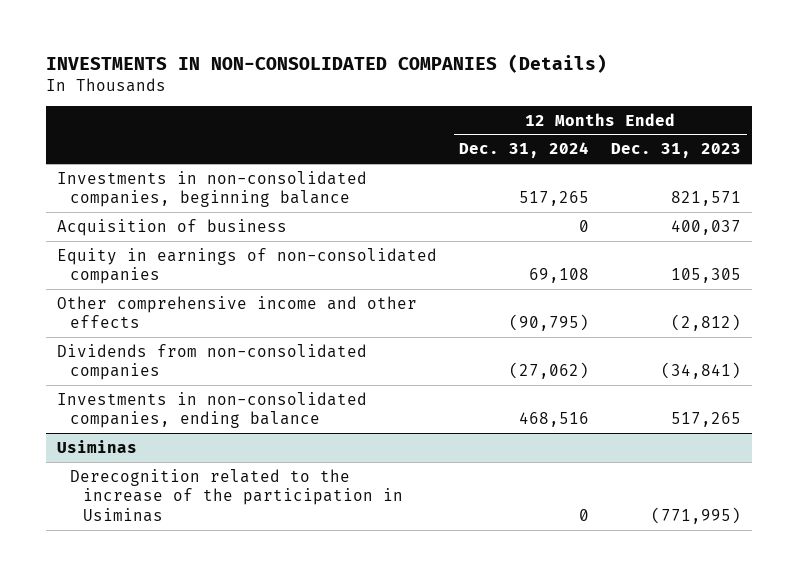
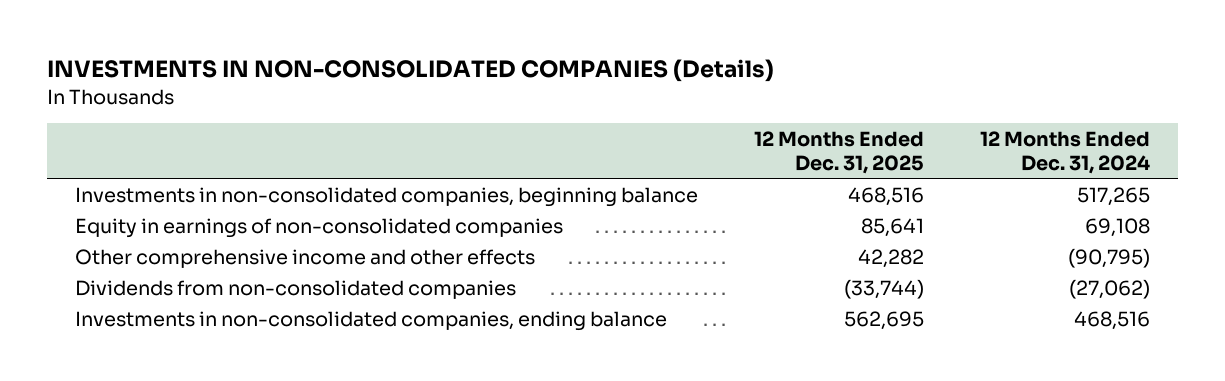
[611,143,742,159] Dec. 31, 2023 -> none
none -> [753,130,924,174] 12 Months Ended Dec. 31, 2025
[57,218,288,236] Acquisition of business -> none
[57,439,138,453] Usiminas -> none
[70,468,404,523] Derecognition related to the increase of the participation in Usiminas -> none

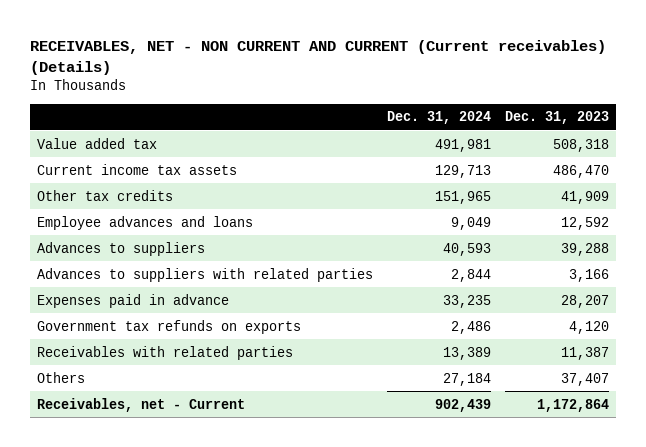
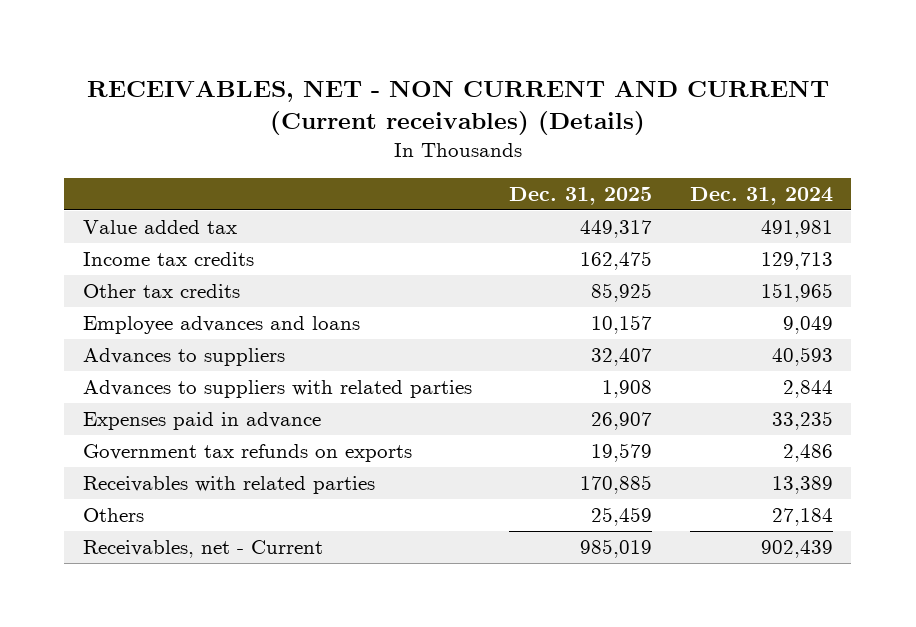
[505,111,610,125] Dec. 31, 2023 -> none
none -> [509,186,653,205] Dec. 31, 2025
[37,163,238,175] Current income tax assets -> [83,252,255,267] Income tax credits

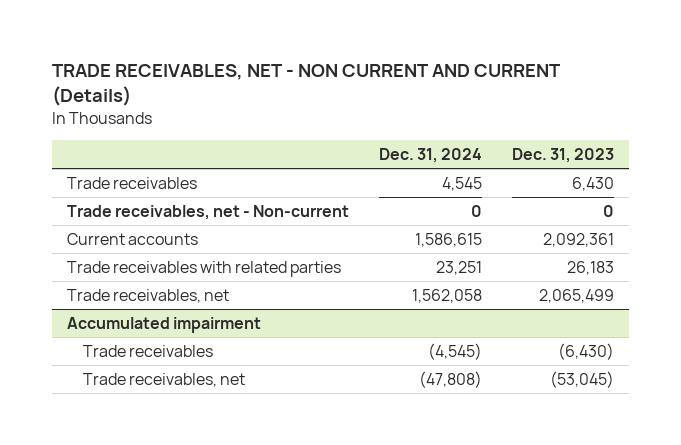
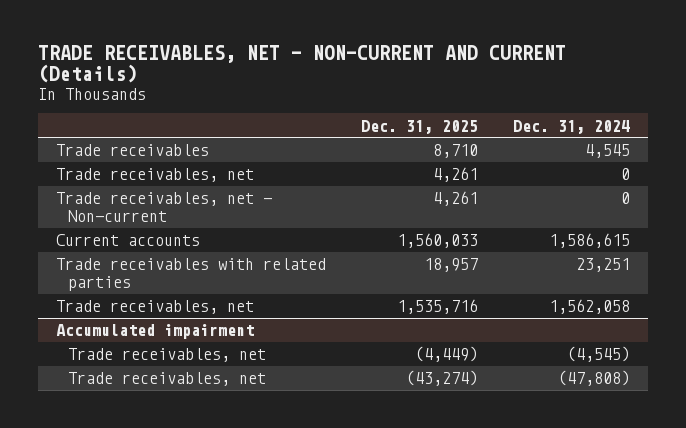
[52,64,562,107] TRADE RECEIVABLES, NET - NON CURRENT AND CURRENT (Details) -> [38,44,567,84] TRADE RECEIVABLES, NET - NON-CURRENT AND CURRENT (Details)
[511,148,614,164] Dec. 31, 2023 -> none
none -> [361,119,479,134] Dec. 31, 2025
none -> [56,168,255,183] Trade receivables, net
[82,344,213,357] Trade receivables -> [67,348,266,363] Trade receivables, net

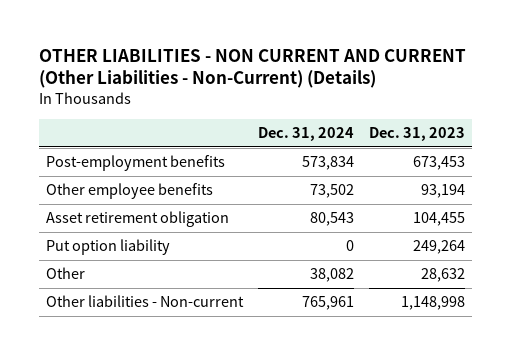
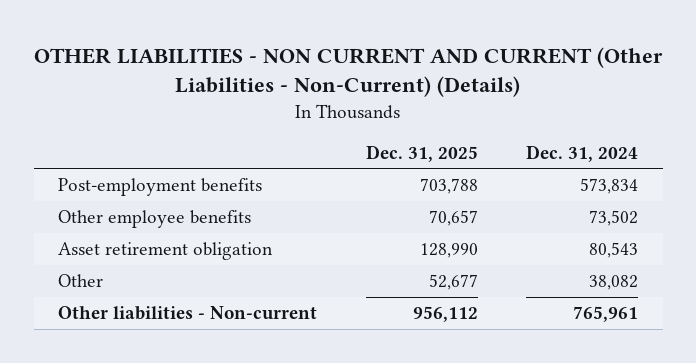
[368,126,465,141] Dec. 31, 2023 -> none
none -> [365,144,478,162] Dec. 31, 2025
[46,239,171,256] Put option liability -> none

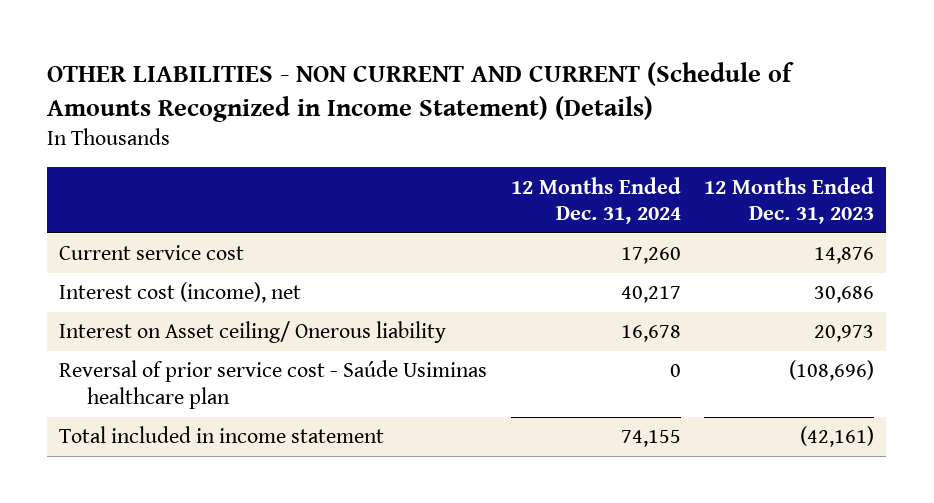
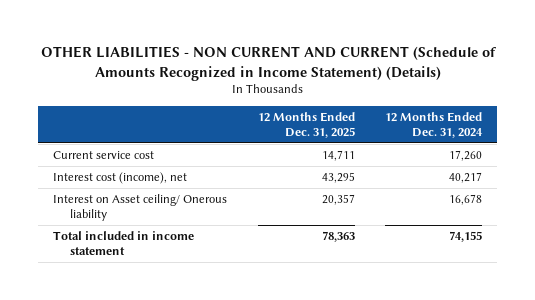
[704,176,875,225] 12 Months Ended Dec. 31, 2023 -> none
none -> [257,112,355,138] 12 Months Ended Dec. 31, 2025
[59,360,488,409] Reversal of prior service cost - Saúde Usiminas healthcare plan -> none

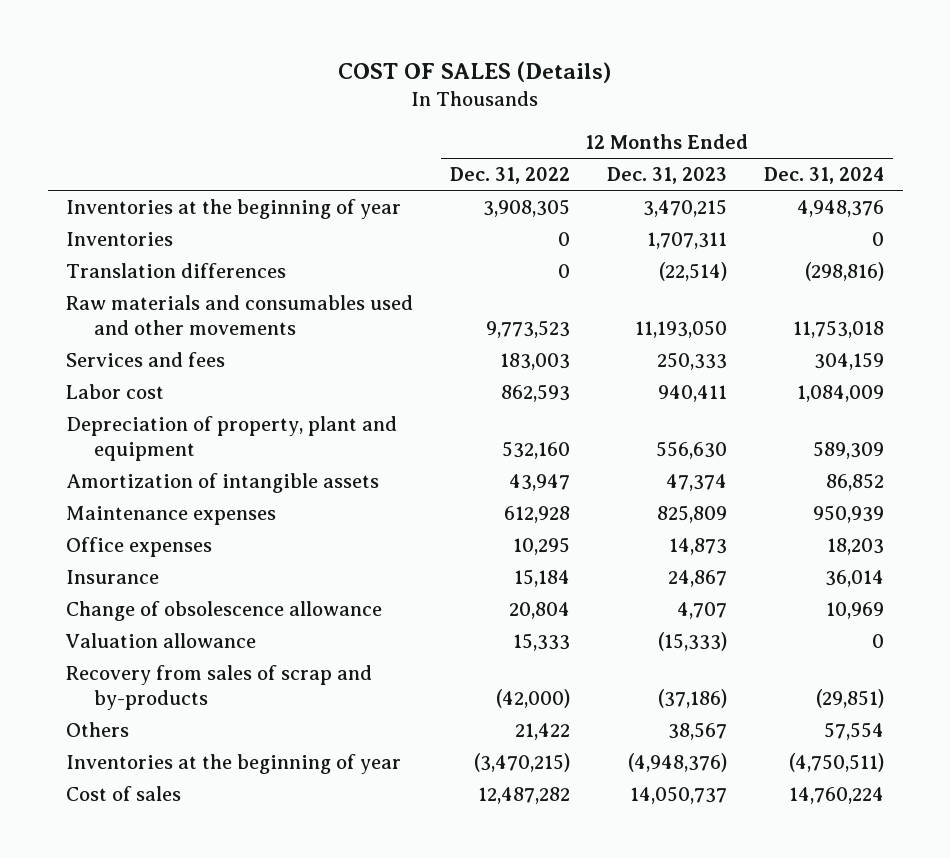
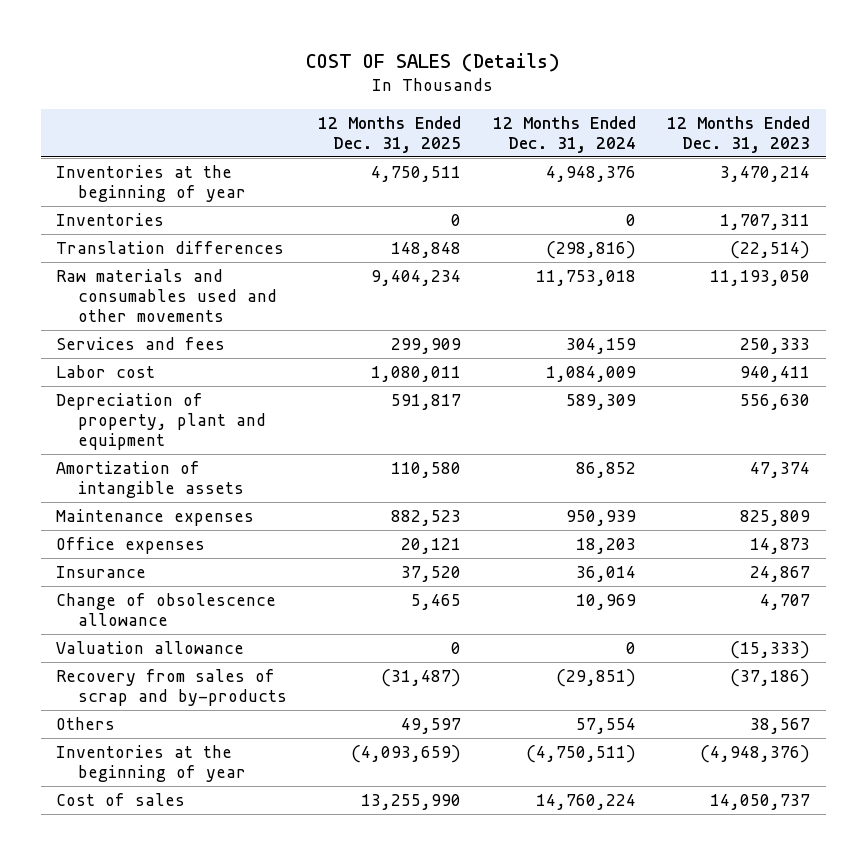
[450,167,571,185] Dec. 31, 2022 -> none
none -> [318,115,462,153] 12 Months Ended Dec. 31, 2025
[643,199,728,218] 3,470,215 -> [720,166,811,183] 3,470,214

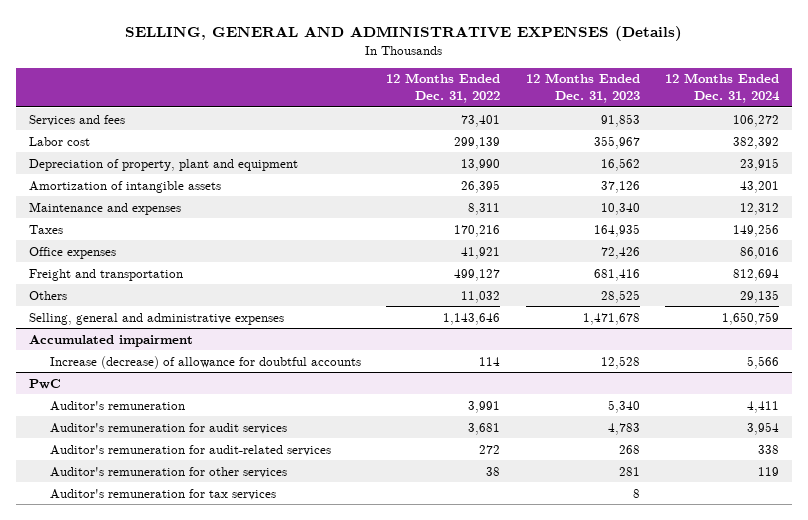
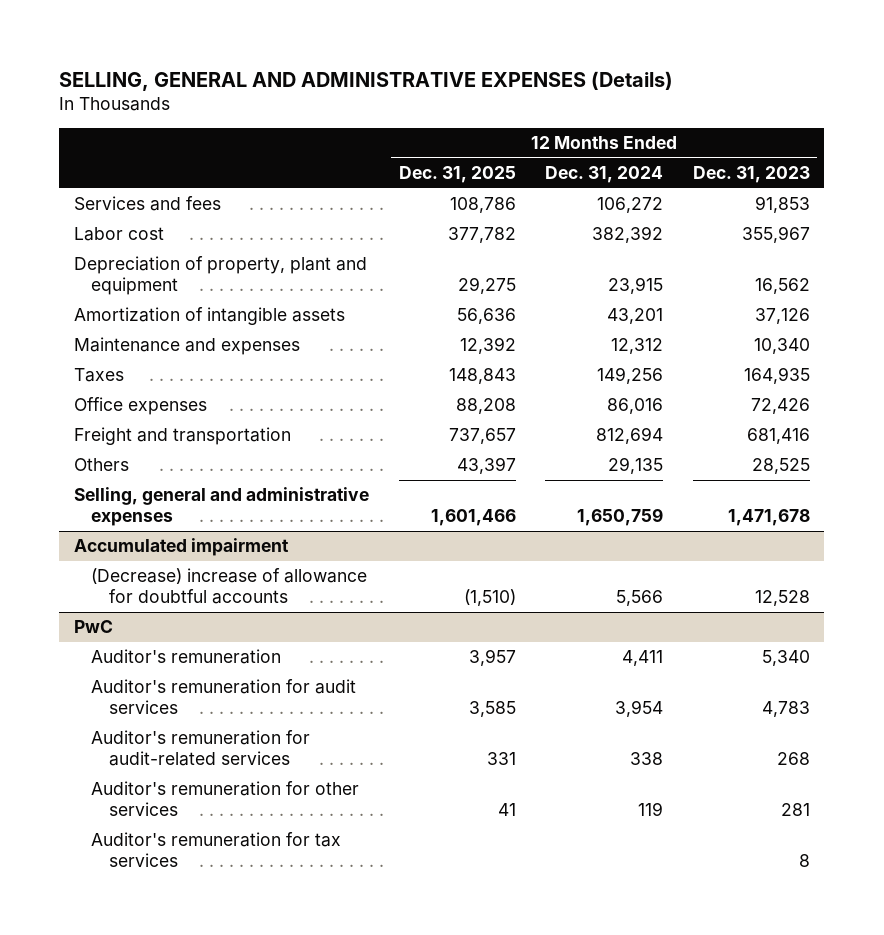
[386,73,501,104] 12 Months Ended Dec. 31, 2022 -> none
none -> [398,166,516,184] Dec. 31, 2025
[50,355,362,369] Increase (decrease) of allowance for doubtful accounts -> [91,568,368,605] (Decrease) increase of allowance for doubtful accounts

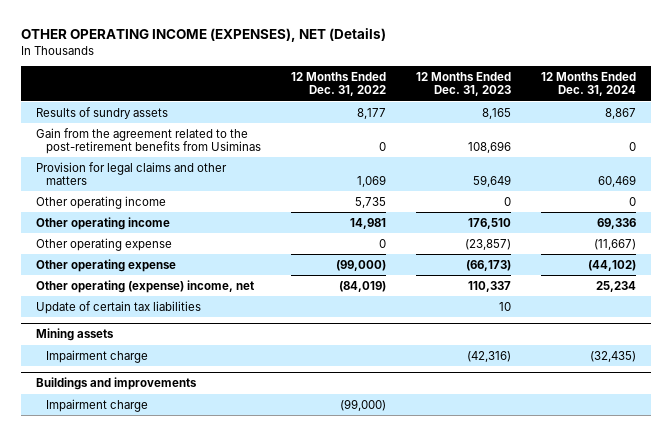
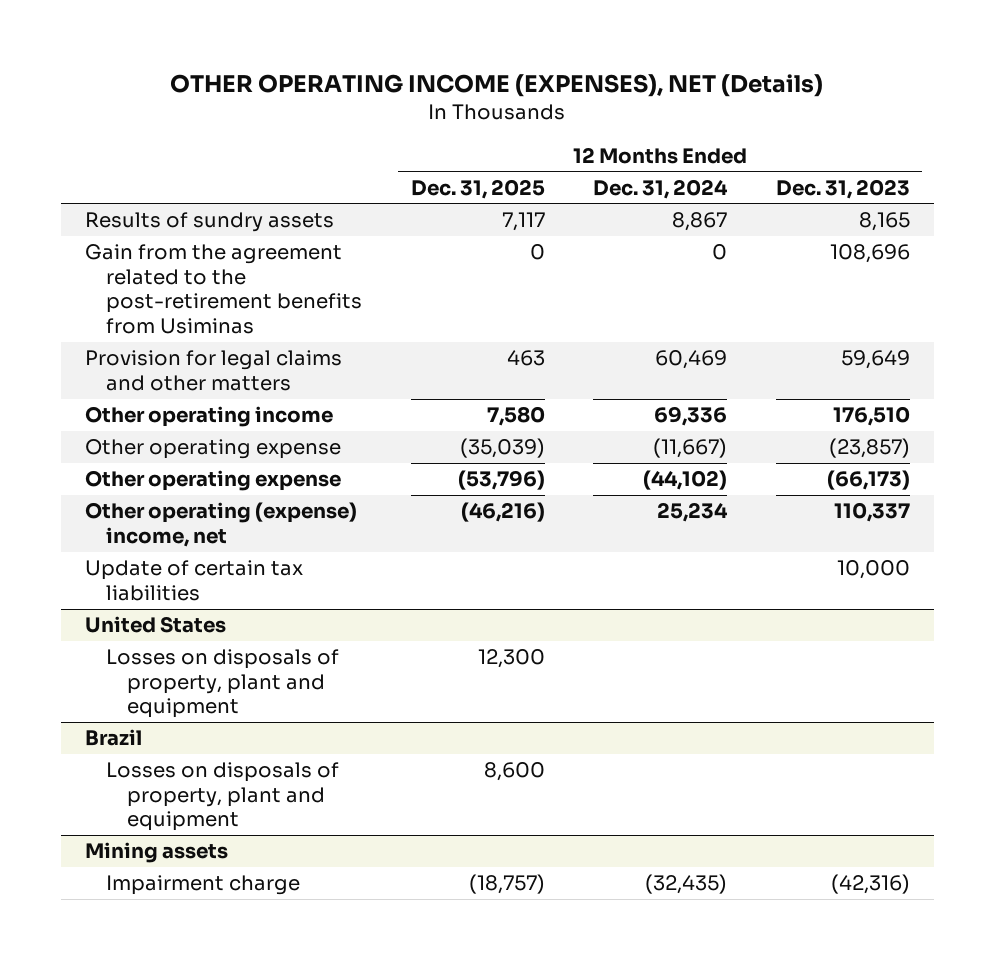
[291,71,387,97] 12 Months Ended Dec. 31, 2022 -> none
none -> [410,178,545,199] Dec. 31, 2025
[36,195,167,209] Other operating income -> none
[499,301,512,311] 10 -> [836,560,910,580] 10,000
none -> [85,616,227,634] United States
none -> [105,649,339,719] Losses on disposals of property, plant and equipment
none -> [85,729,143,747] Brazil
none -> [105,762,339,832] Losses on disposals of property, plant and equipment
[36,377,198,391] Buildings and improvements -> none
[46,398,149,412] Impairment charge -> none

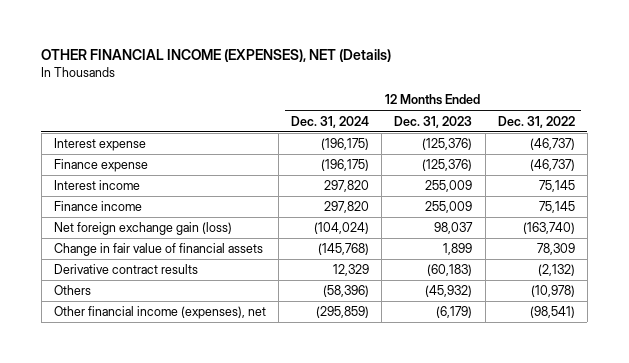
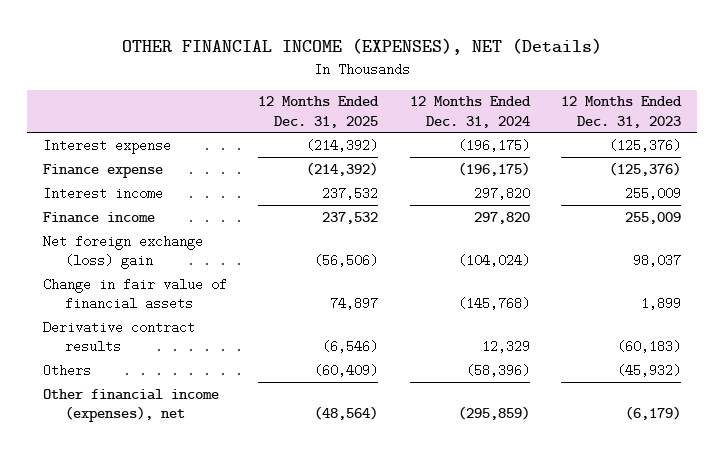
[497,115,575,128] Dec. 31, 2022 -> none
none -> [258,96,380,128] 12 Months Ended Dec. 31, 2025
[53,222,232,236] Net foreign exchange gain (loss) -> [42,234,203,269] Net foreign exchange (loss) gain

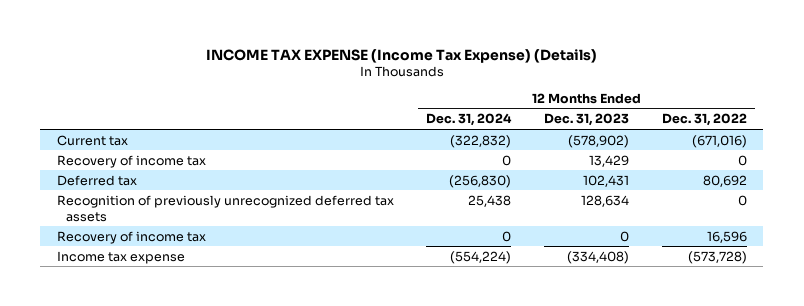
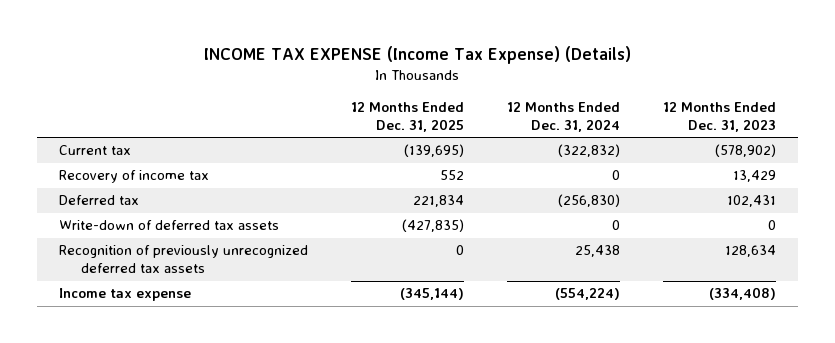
[661,113,747,127] Dec. 31, 2022 -> none
none -> [350,101,464,132] 12 Months Ended Dec. 31, 2025
none -> [58,220,279,231] Write-down of deferred tax assets
[56,230,206,244] Recovery of income tax -> none

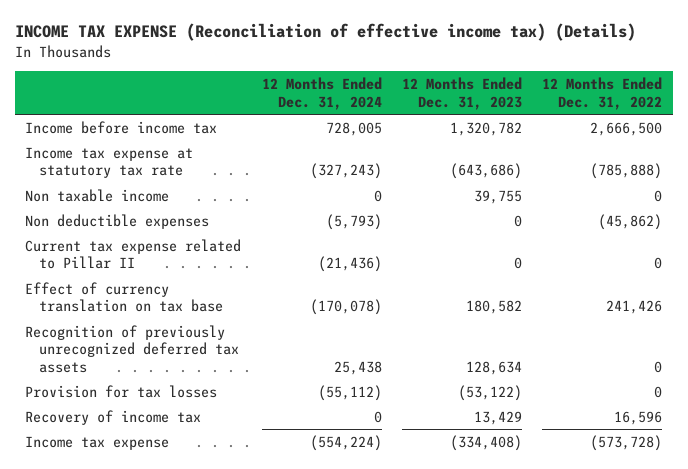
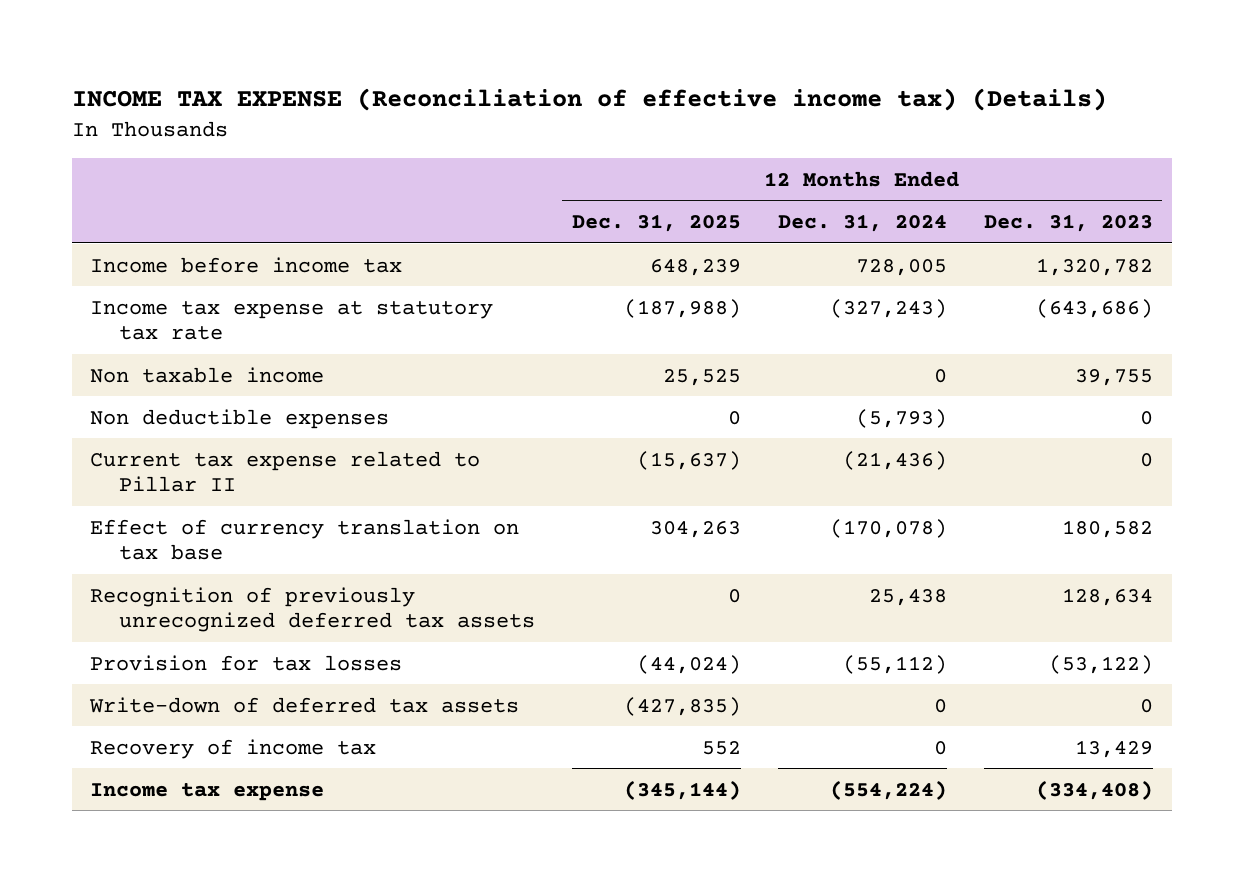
[542,76,663,110] 12 Months Ended Dec. 31, 2022 -> none
none -> [571,213,741,232] Dec. 31, 2025
none -> [89,696,520,713] Write-down of deferred tax assets

